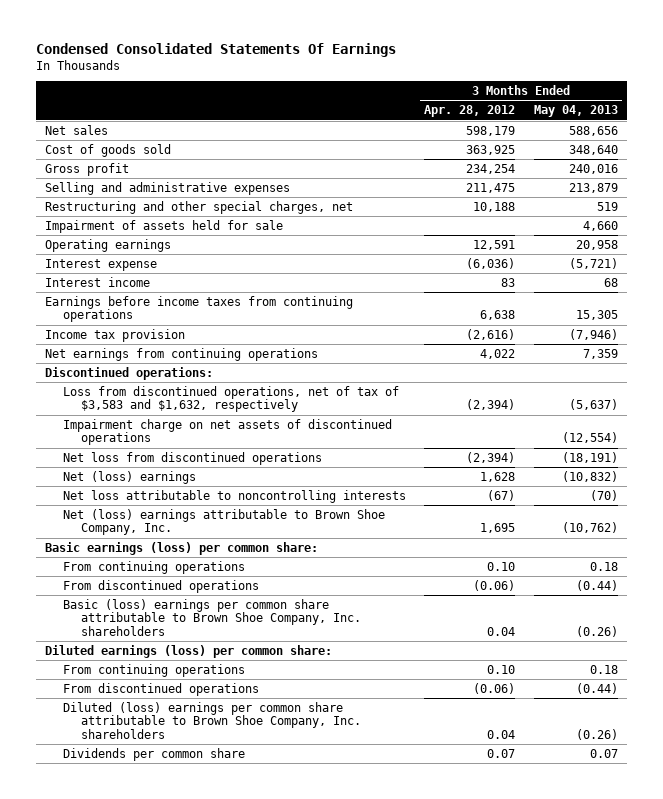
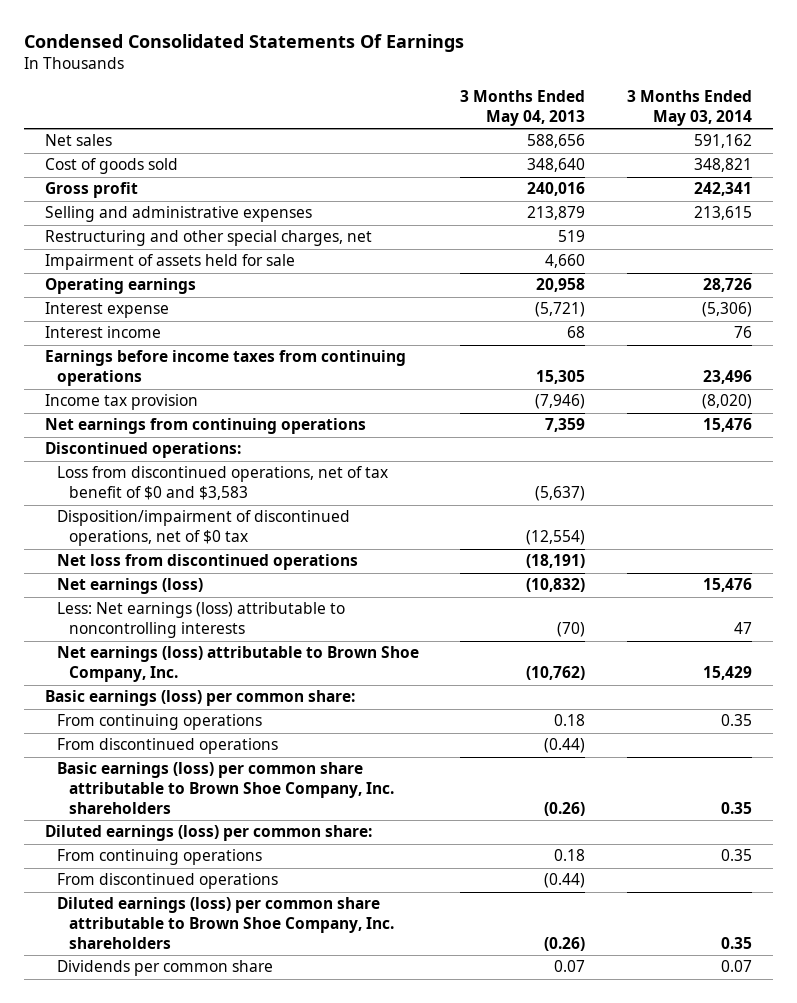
[424,105,516,118] Apr. 28, 2012 -> none
none -> [626,89,752,126] 3 Months Ended May 03, 2014
[62,385,399,413] Loss from discontinued operations, net of tax of $3,583 and $1,632, respectively -> [57,466,389,501] Loss from discontinued operations, net of tax benefit of $0 and $3,583
[62,418,392,446] Impairment charge on net assets of discontinued operations -> [57,510,351,547] Disposition/impairment of discontinued operations, net of $0 tax
[62,470,196,484] Net (loss) earnings -> [57,578,204,595] Net earnings (loss)
[62,489,406,503] Net loss attributable to noncontrolling interests -> [57,602,346,639] Less: Net earnings (loss) attributable to noncontrolling interests
[62,508,385,536] Net (loss) earnings attributable to Brown Shoe Company, Inc. -> [57,646,420,683] Net earnings (loss) attributable to Brown Shoe Company, Inc.
[62,598,361,636] Basic (loss) earnings per common share attributable to Brown Shoe Company, Inc. shareholders -> [57,762,395,815] Basic earnings (loss) per common share attributable to Brown Shoe Company, Inc. shareholders
[62,701,361,739] Diluted (loss) earnings per common share attributable to Brown Shoe Company, Inc. shareholders -> [57,897,395,950] Diluted earnings (loss) per common share attributable to Brown Shoe Company, Inc. shareholders

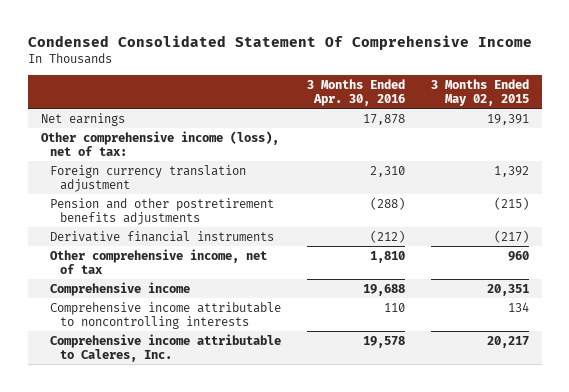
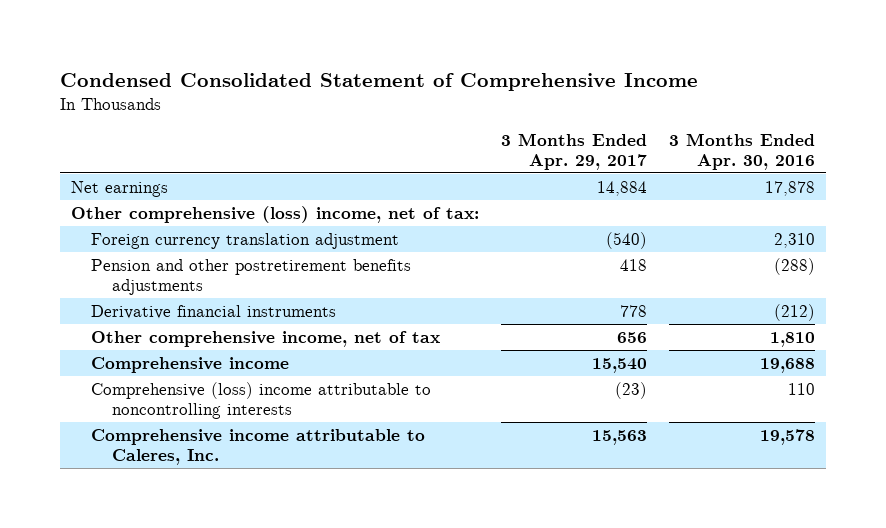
[27,34,532,50] Condensed Consolidated Statement Of Comprehensive Income -> [60,72,699,91] Condensed Consolidated Statement of Comprehensive Income
[430,79,529,107] 3 Months Ended May 02, 2015 -> none
none -> [500,132,647,170] 3 Months Ended Apr. 29, 2017
[40,130,279,156] Other comprehensive income (loss), net of tax: -> [70,205,479,223] Other comprehensive (loss) income, net of tax:
[50,301,282,329] Comprehensive income attributable to noncontrolling interests -> [91,381,432,419] Comprehensive (loss) income attributable to noncontrolling interests

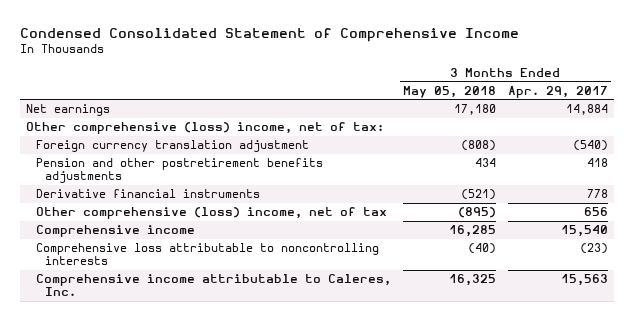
[668,132,815,170] 3 Months Ended Apr. 30, 2016 -> none
none -> [402,85,496,98] May 05, 2018
[91,330,441,347] Other comprehensive income, net of tax -> [35,207,387,220] Other comprehensive (loss) income, net of tax
[91,381,432,419] Comprehensive (loss) income attributable to noncontrolling interests -> [35,243,379,266] Comprehensive loss attributable to noncontrolling interests

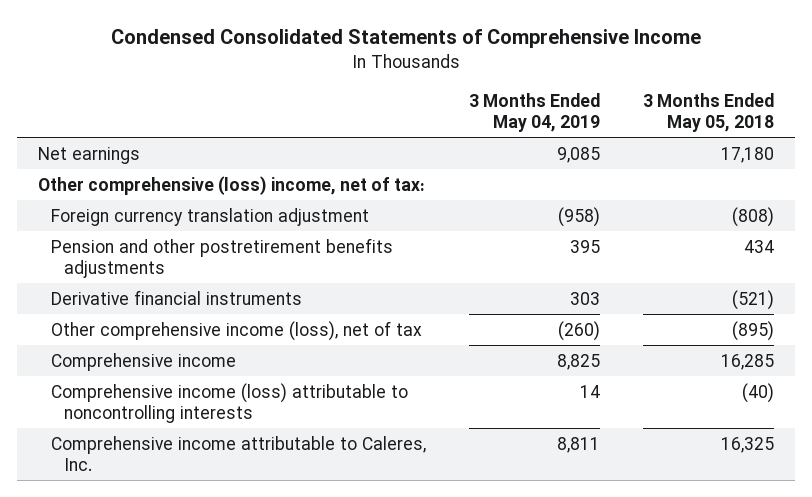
[19,27,519,42] Condensed Consolidated Statement of Comprehensive Income -> [111,29,702,49] Condensed Consolidated Statements of Comprehensive Income
[507,85,608,98] Apr. 29, 2017 -> none
none -> [469,92,601,133] 3 Months Ended May 04, 2019
[35,207,387,220] Other comprehensive (loss) income, net of tax -> [51,320,423,341] Other comprehensive income (loss), net of tax
[35,243,379,266] Comprehensive loss attributable to noncontrolling interests -> [51,382,409,423] Comprehensive income (loss) attributable to noncontrolling interests

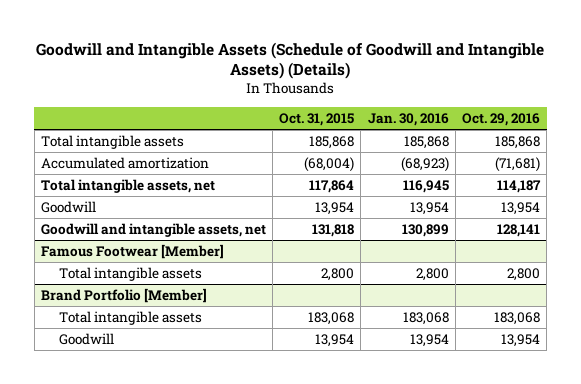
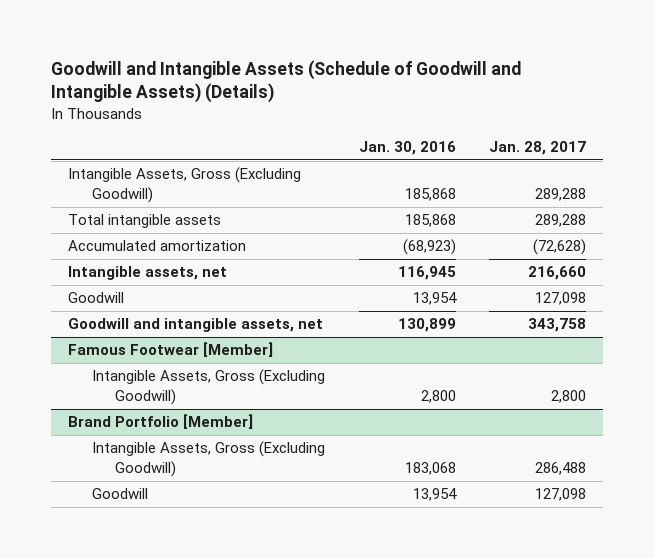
[279,112,355,126] Oct. 31, 2015 -> none
[462,112,541,126] Oct. 29, 2016 -> none
none -> [489,141,587,156] Jan. 28, 2017
none -> [68,167,302,204] Intangible Assets, Gross (Excluding Goodwill)
[40,178,215,193] Total intangible assets, net -> [68,266,228,281] Intangible assets, net
[58,266,202,281] Total intangible assets -> [91,369,325,406] Intangible Assets, Gross (Excluding Goodwill)
[58,310,202,325] Total intangible assets -> [91,441,325,478] Intangible Assets, Gross (Excluding Goodwill)

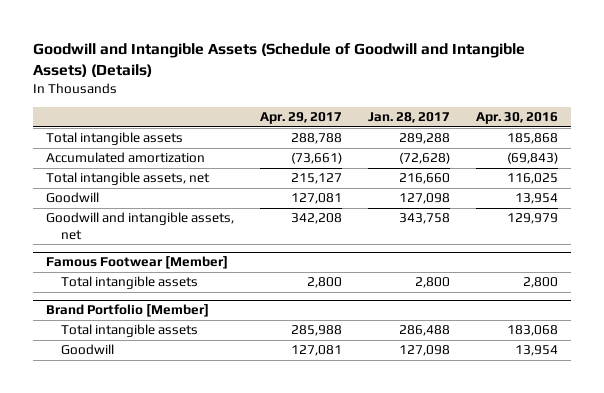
[358,141,456,156] Jan. 30, 2016 -> none
none -> [259,111,342,124] Apr. 29, 2017
none -> [475,111,558,124] Apr. 30, 2016
[68,167,302,204] Intangible Assets, Gross (Excluding Goodwill) -> none
[68,266,228,281] Intangible assets, net -> [46,172,211,186] Total intangible assets, net
[91,369,325,406] Intangible Assets, Gross (Excluding Goodwill) -> [60,276,198,290] Total intangible assets
[91,441,325,478] Intangible Assets, Gross (Excluding Goodwill) -> [60,324,198,338] Total intangible assets

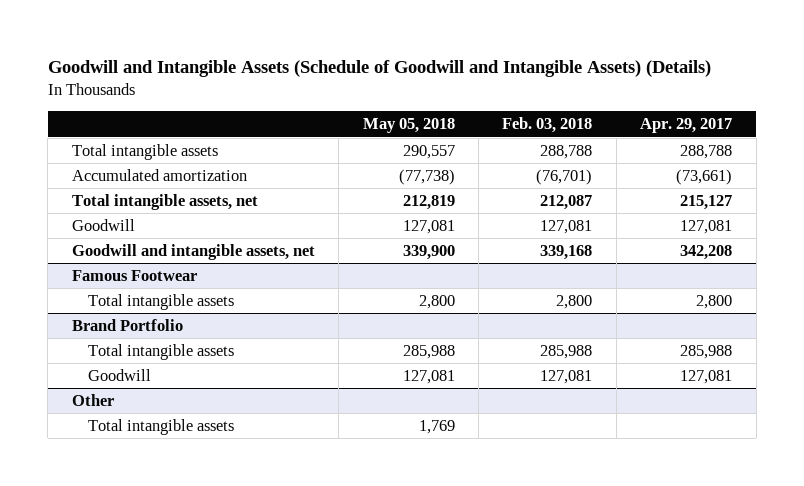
[367,111,450,123] Jan. 28, 2017 -> none
[475,111,558,124] Apr. 30, 2016 -> none
none -> [362,118,455,134] May 05, 2018
none -> [502,117,593,134] Feb. 03, 2018
[46,256,229,270] Famous Footwear [Member] -> [71,269,197,281] Famous Footwear
[46,304,210,318] Brand Portfolio [Member] -> [71,318,183,331] Brand Portfolio
none -> [71,393,114,406] Other
none -> [87,418,234,435] Total intangible assets

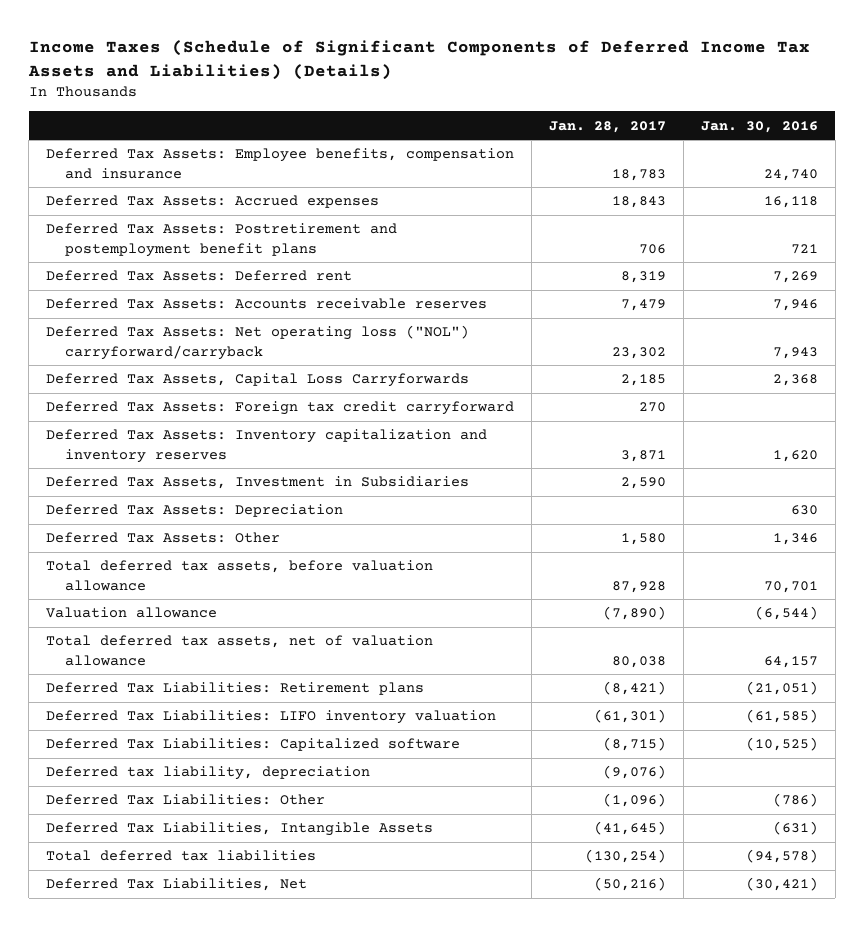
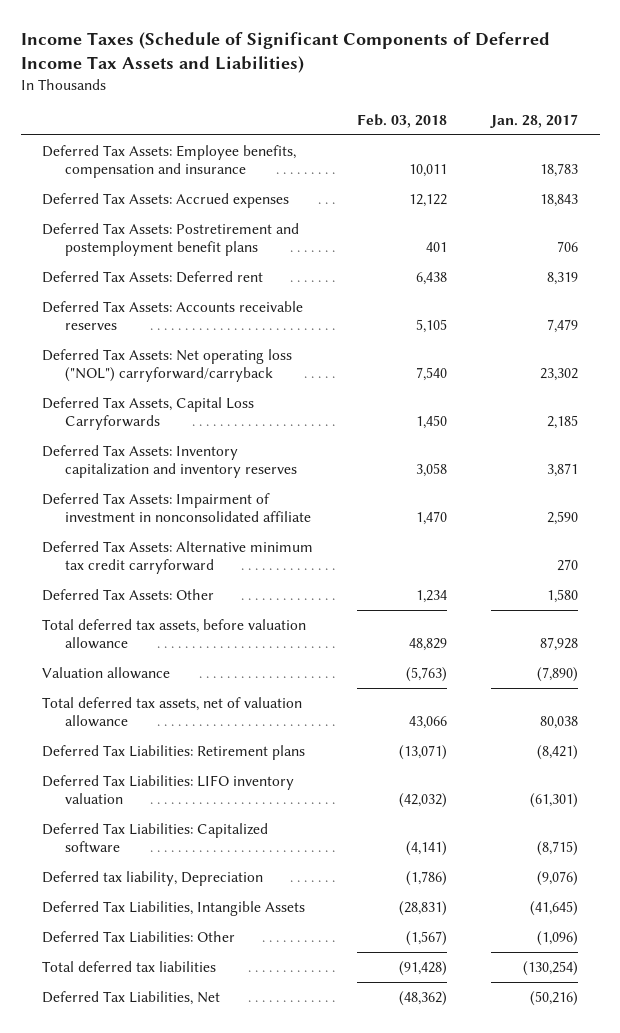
[27,40,810,80] Income Taxes (Schedule of Significant Components of Deferred Income Tax Assets and Liabilities) (Details) -> [20,31,550,73] Income Taxes (Schedule of Significant Components of Deferred Income Tax Assets and Liabilities)
[700,120,818,133] Jan. 30, 2016 -> none
none -> [357,113,448,128] Feb. 03, 2018
[46,401,515,416] Deferred Tax Assets: Foreign tax credit carryforward -> none
[46,504,344,518] Deferred Tax Assets: Depreciation -> none
[46,476,470,490] Deferred Tax Assets, Investment in Subsidiaries -> [42,492,312,522] Deferred Tax Assets: Impairment of investment in nonconsolidated affiliate
none -> [42,540,314,574] Deferred Tax Assets: Alternative minimum tax credit carryforward
[46,766,371,781] Deferred tax liability, depreciation -> [42,870,264,886] Deferred tax liability, Depreciation
[46,794,326,806] Deferred Tax Liabilities: Other -> [42,930,236,943] Deferred Tax Liabilities: Other

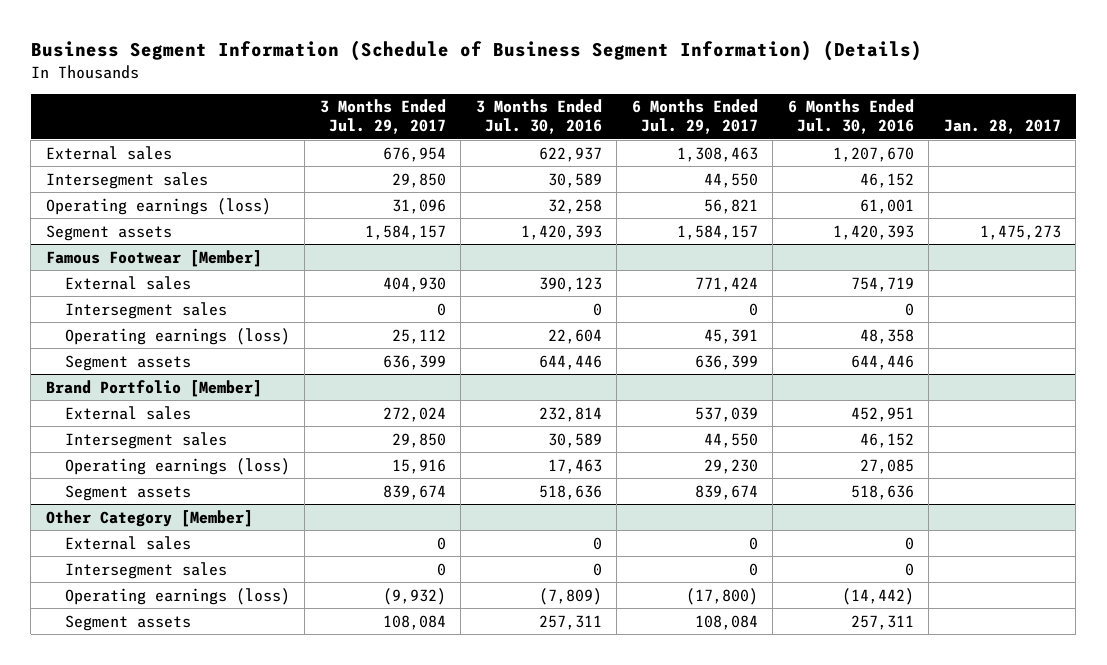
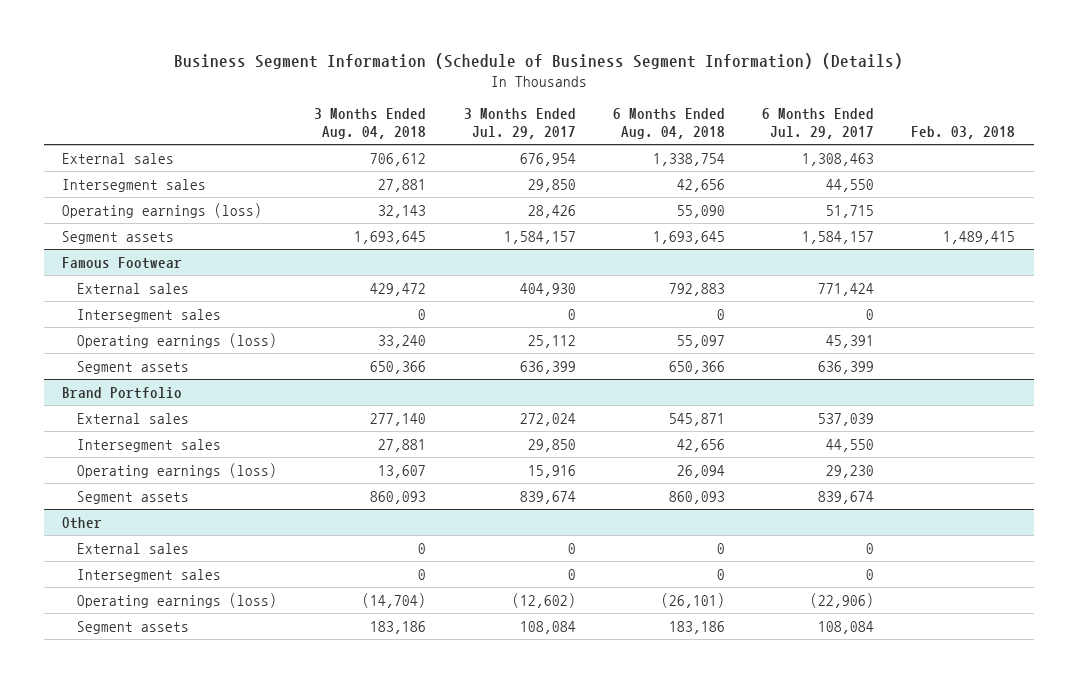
[475,99,602,135] 3 Months Ended Jul. 30, 2016 -> none
[787,99,914,135] 6 Months Ended Jul. 30, 2016 -> none
[943,119,1061,135] Jan. 28, 2017 -> none
none -> [314,107,427,139] 3 Months Ended Aug. 04, 2018
none -> [612,107,725,139] 6 Months Ended Aug. 04, 2018
none -> [911,125,1016,139] Feb. 03, 2018
[391,198,446,214] 31,096 -> [527,204,576,218] 28,426
[703,198,758,214] 56,821 -> [826,204,875,218] 51,715
[45,249,262,267] Famous Footwear [Member] -> [62,256,183,269] Famous Footwear
[45,379,262,397] Brand Portfolio [Member] -> [62,386,183,399] Brand Portfolio
[45,509,253,527] Other Category [Member] -> none
none -> [62,516,103,529] Other
[382,587,446,605] (9,932) -> [511,592,576,608] (12,602)
[685,587,758,605] (17,800) -> [810,592,875,608] (22,906)

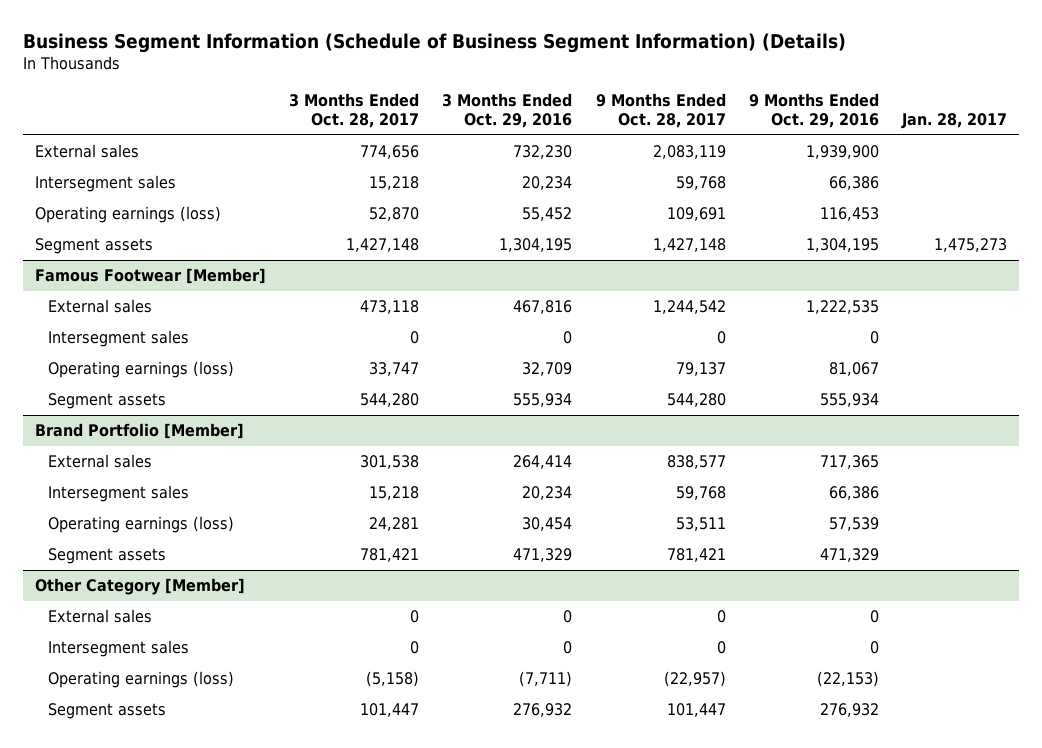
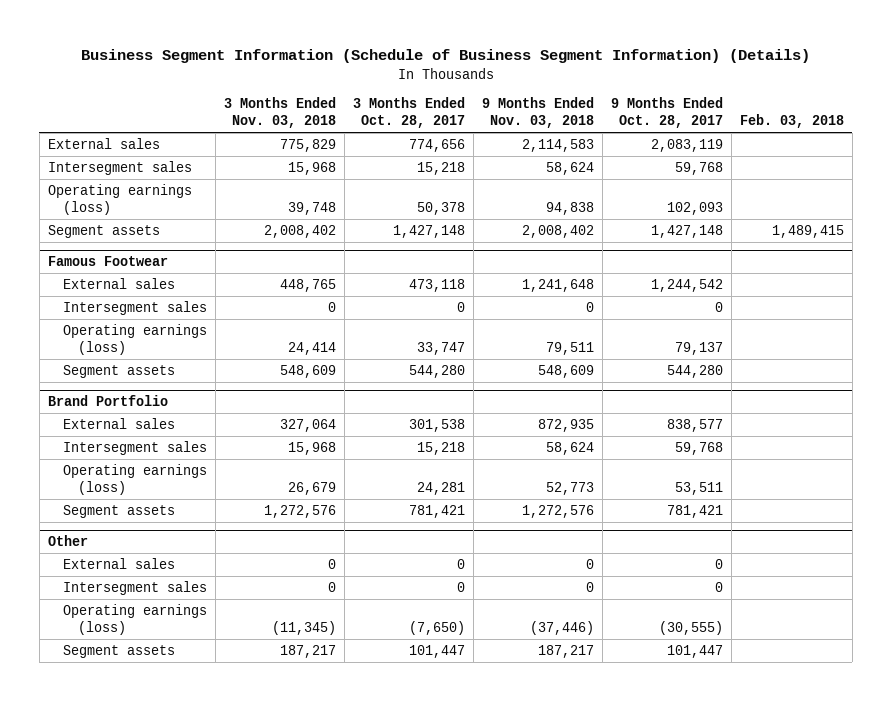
[442,93,573,129] 3 Months Ended Oct. 29, 2016 -> none
[749,93,880,129] 9 Months Ended Oct. 29, 2016 -> none
[901,113,1008,130] Jan. 28, 2017 -> none
none -> [223,97,336,129] 3 Months Ended Nov. 03, 2018
none -> [481,97,594,129] 9 Months Ended Nov. 03, 2018
none -> [739,114,844,129] Feb. 03, 2018
[369,207,420,222] 52,870 -> [416,202,465,216] 50,378
[666,207,726,222] 109,691 -> [666,202,723,216] 102,093
[34,268,266,285] Famous Footwear [Member] -> [47,256,168,267] Famous Footwear
[34,423,244,440] Brand Portfolio [Member] -> [47,395,168,407] Brand Portfolio
[34,578,245,596] Other Category [Member] -> none
none -> [47,535,88,547] Other
[366,671,420,688] (5,158) -> [408,621,465,636] (7,650)
[663,671,726,688] (22,957) -> [658,621,723,636] (30,555)

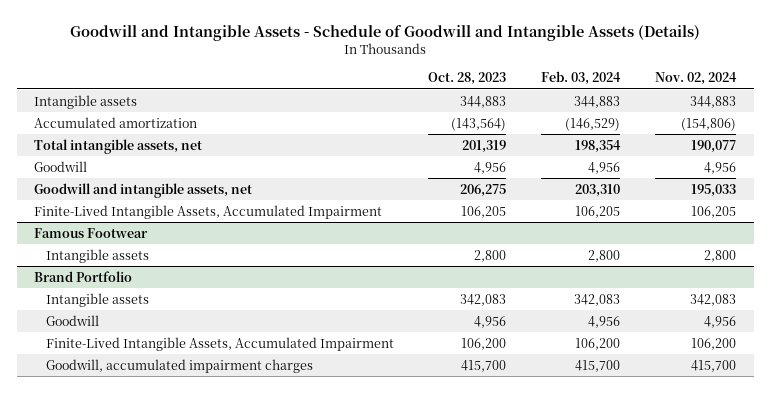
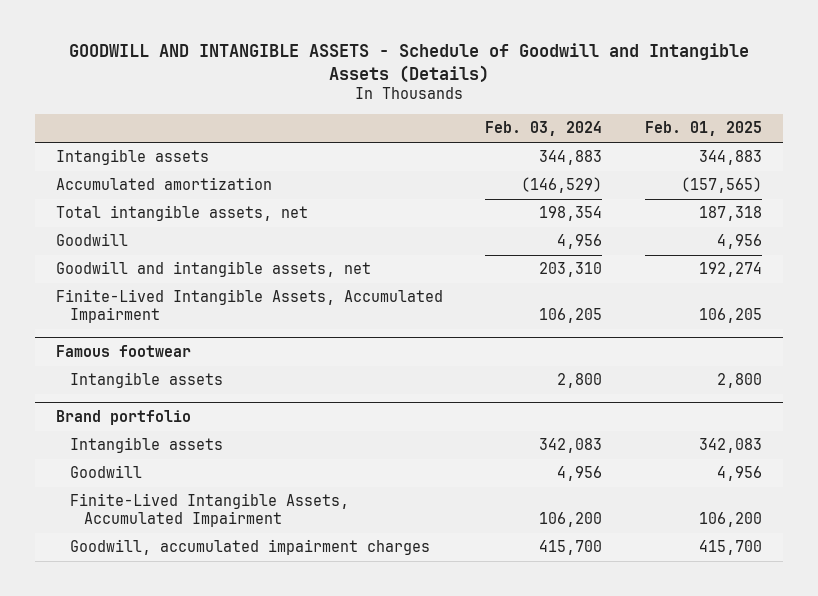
[70,24,701,41] Goodwill and Intangible Assets - Schedule of Goodwill and Intangible Assets (Details) -> [68,43,749,83] GOODWILL AND INTANGIBLE ASSETS - Schedule of Goodwill and Intangible Assets (Details)
[428,72,507,86] Oct. 28, 2023 -> none
[655,72,738,86] Nov. 02, 2024 -> none
none -> [644,121,762,137] Feb. 01, 2025
[34,227,149,238] Famous Footwear -> [56,345,192,358] Famous footwear
[34,270,133,282] Brand Portfolio -> [56,410,192,426] Brand portfolio

